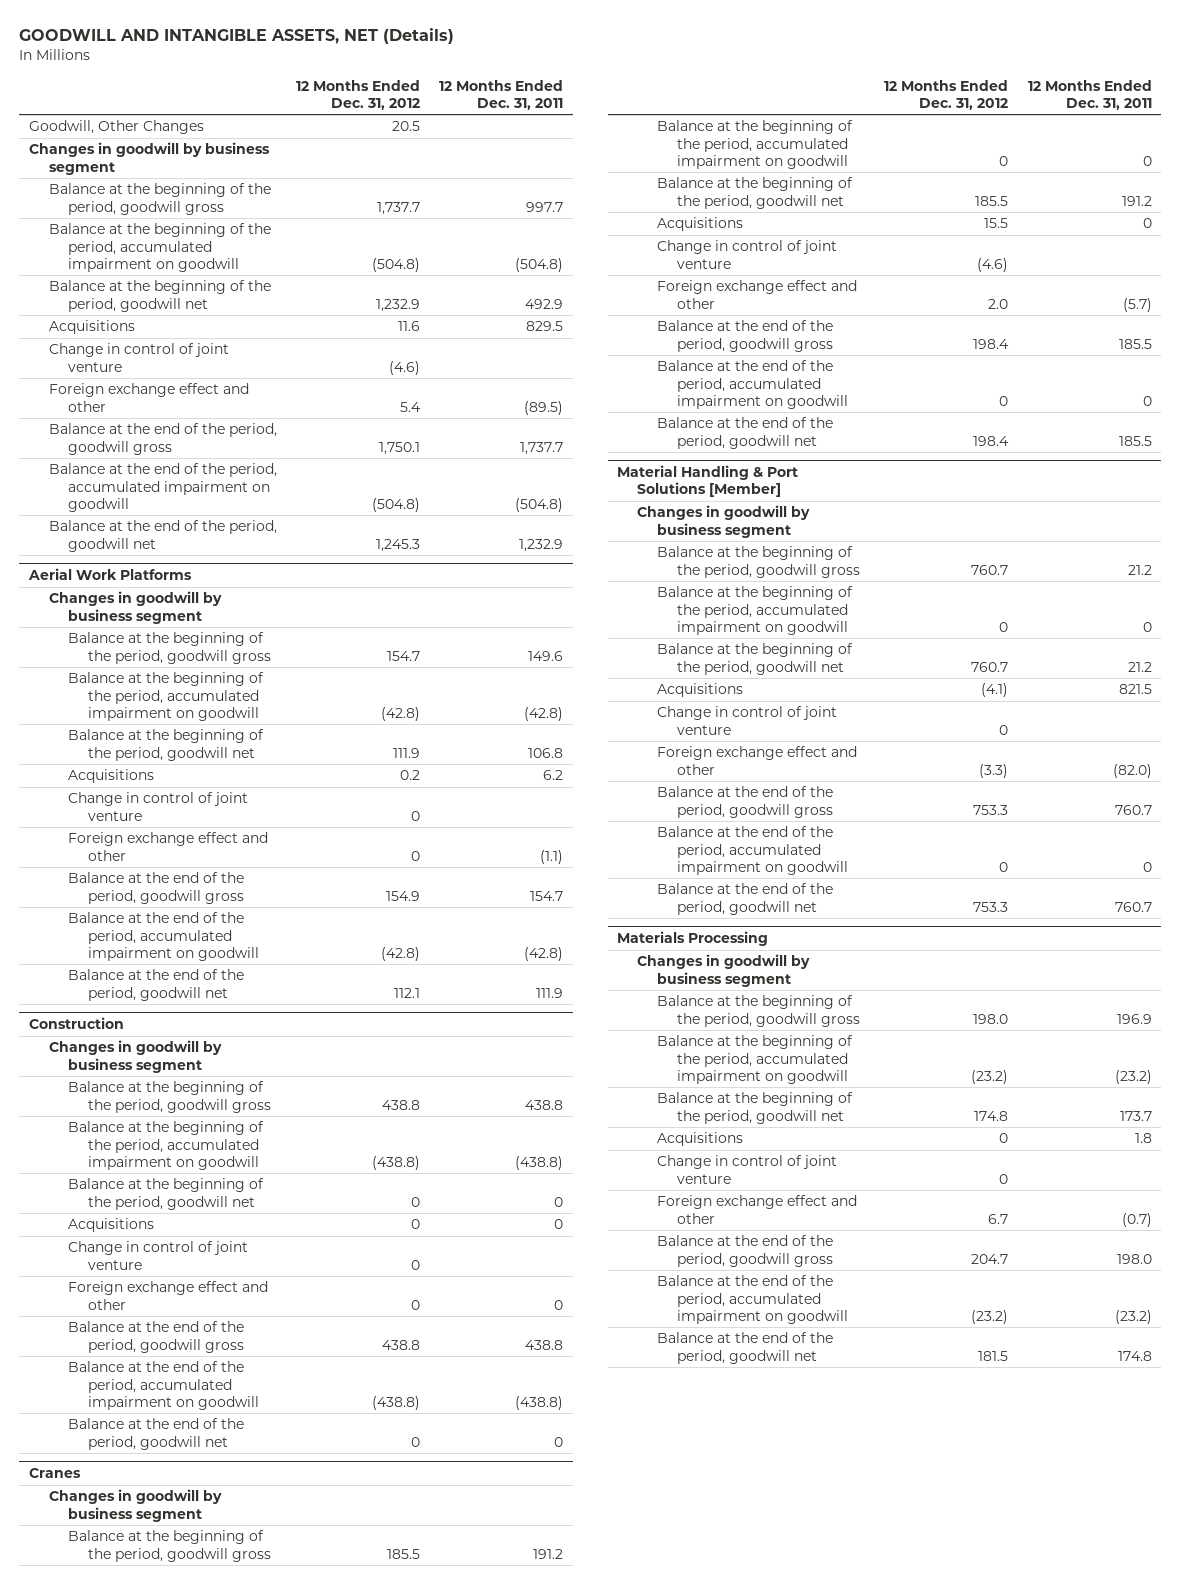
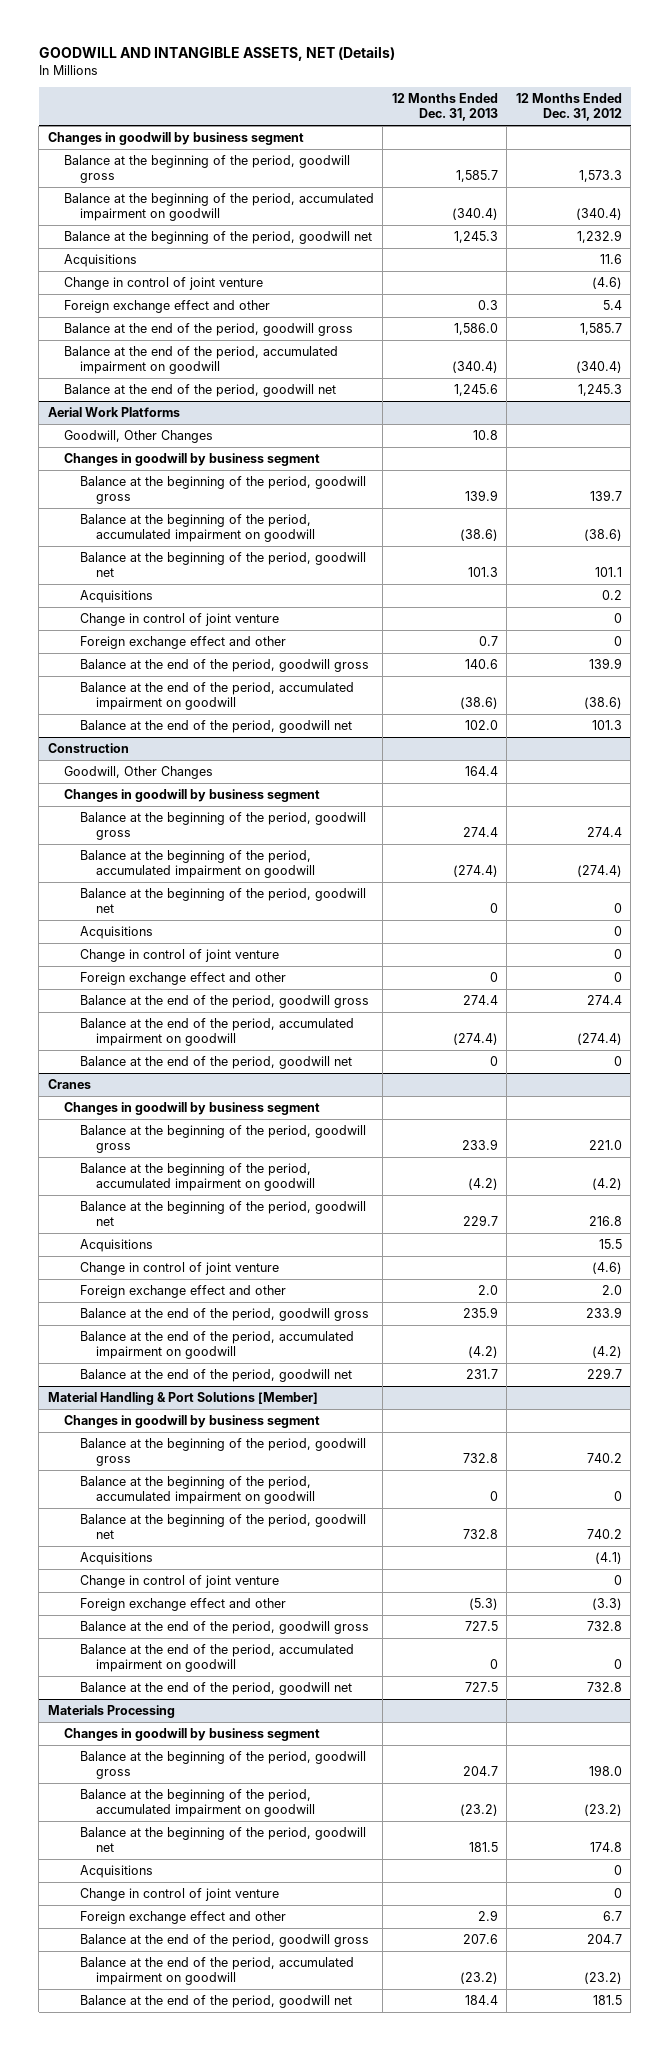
[439,79,564,110] 12 Months Ended Dec. 31, 2011 -> none
none -> [391,93,498,122] 12 Months Ended Dec. 31, 2013
[28,120,204,135] Goodwill, Other Changes -> none
[376,201,420,215] 1,737.7 -> [578,170,622,183] 1,573.3
[371,257,420,272] (504.8) -> [575,208,622,221] (340.4)
[378,441,420,455] 1,750.1 -> [579,323,622,336] 1,585.7
[371,497,420,512] (504.8) -> [575,361,622,374] (340.4)
none -> [63,430,213,444] Goodwill, Other Changes
[386,650,420,661] 154.7 -> [589,490,622,502] 139.7
[380,706,420,721] (42.8) -> [583,529,622,542] (38.6)
[392,747,420,758] 111.9 -> [594,567,622,578] 101.1
[385,890,420,901] 154.9 -> [588,658,622,670] 139.9
[380,946,420,961] (42.8) -> [583,697,622,710] (38.6)
[393,987,420,998] 112.1 -> [591,720,622,731] 101.3
none -> [63,766,213,780] Goodwill, Other Changes
[381,1099,420,1110] 438.8 -> [586,827,622,838] 274.4
[371,1155,420,1170] (438.8) -> [576,865,622,878] (274.4)
[381,1339,420,1350] 438.8 -> [586,995,622,1006] 274.4
[371,1395,420,1410] (438.8) -> [576,1033,622,1046] (274.4)
[386,1548,420,1559] 185.5 -> [588,1140,622,1151] 221.0
[999,155,1009,166] 0 -> [591,1178,622,1191] (4.2)
[975,195,1009,206] 185.5 -> [588,1216,622,1227] 216.8
[973,338,1010,349] 198.4 -> [585,1307,622,1319] 233.9
[999,395,1009,406] 0 -> [591,1346,622,1359] (4.2)
[973,435,1010,446] 198.4 -> [586,1368,622,1380] 229.7
[971,564,1009,575] 760.7 -> [586,1453,622,1464] 740.2
[971,661,1009,672] 760.7 -> [586,1529,622,1540] 740.2
[973,804,1009,815] 753.3 -> [586,1621,622,1632] 732.8
[973,901,1009,912] 753.3 -> [586,1682,622,1693] 732.8

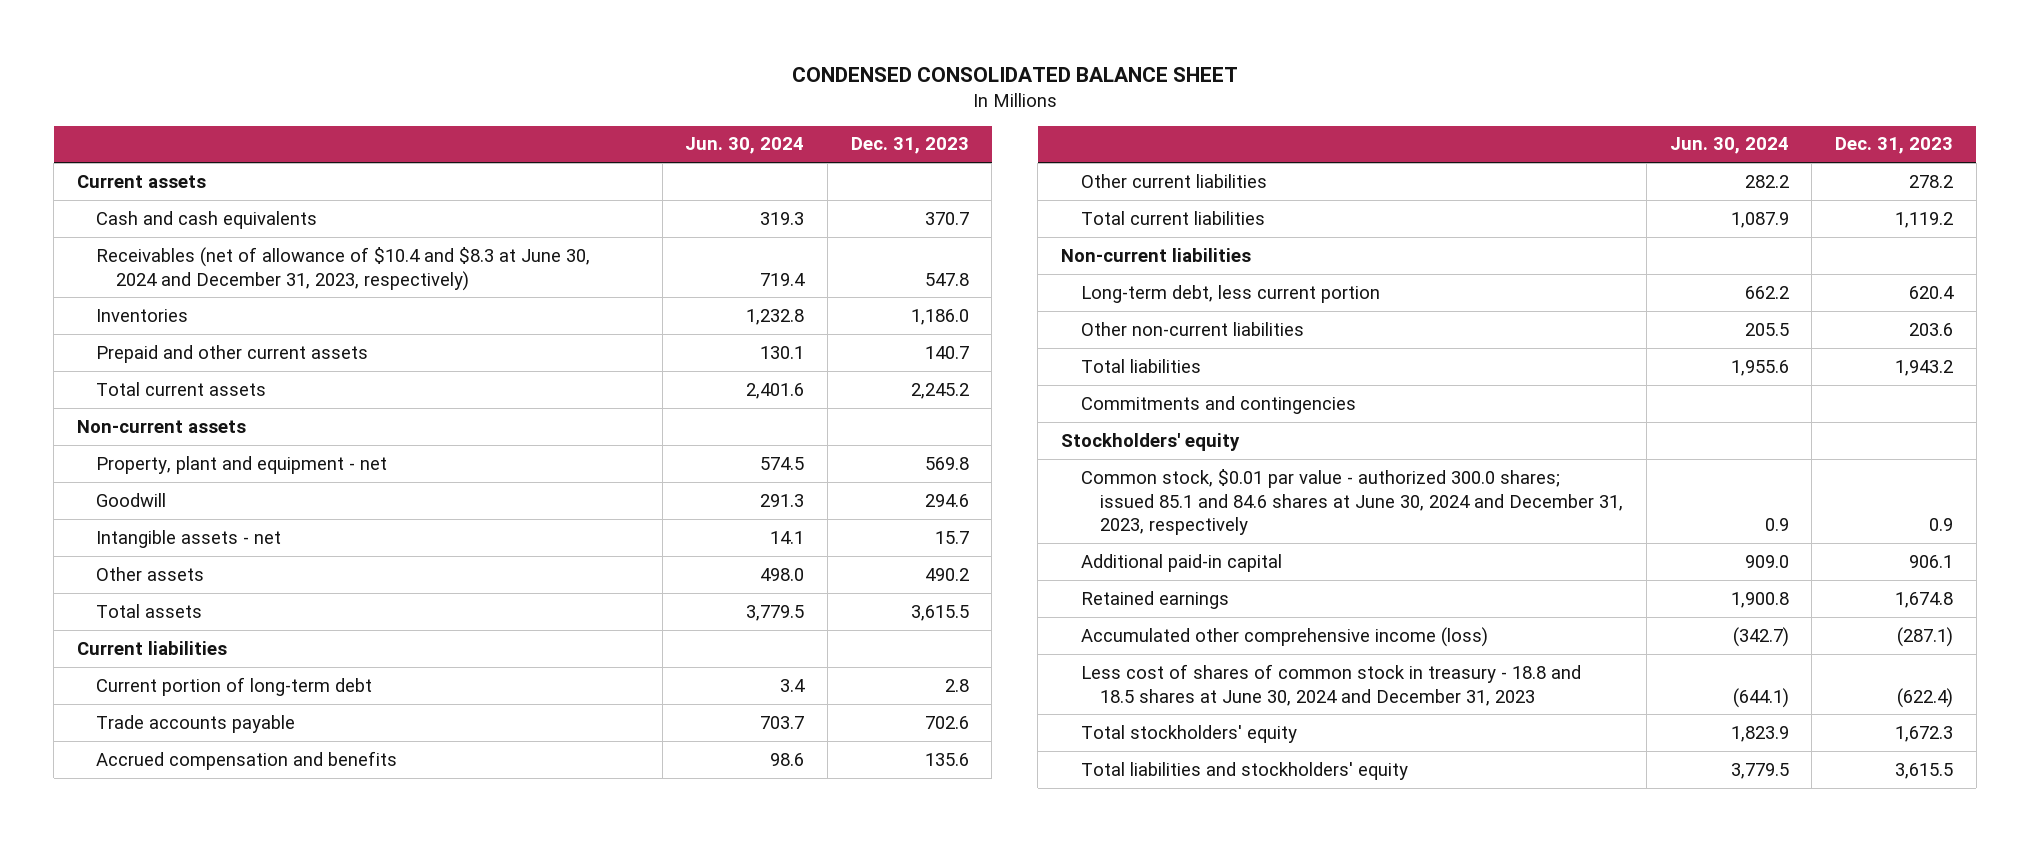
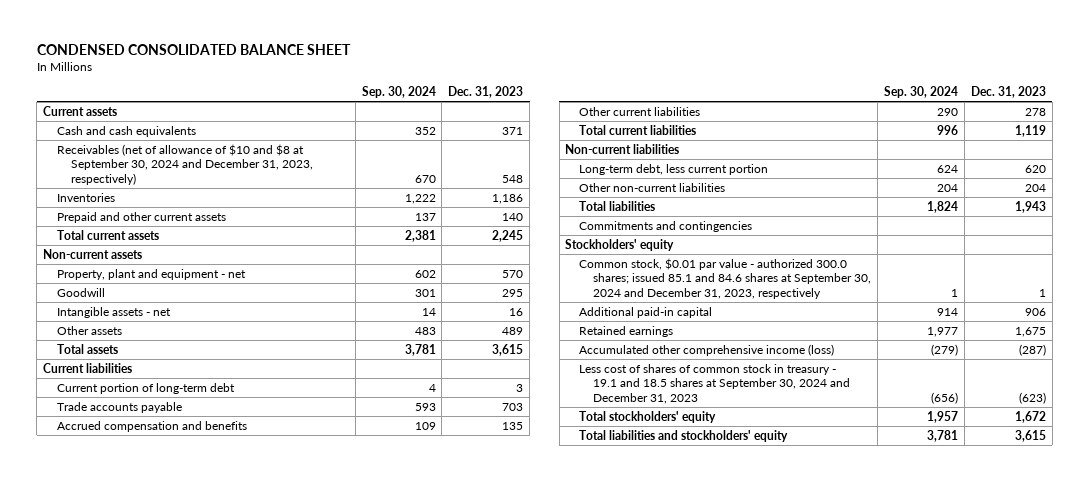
[685,137,805,155] Jun. 30, 2024 -> none
none -> [361,85,436,98] Sep. 30, 2024
[924,211,969,225] 370.7 -> [502,126,524,135] 371
[96,246,591,291] Receivables (net of allowance of $10.4 and $8.3 at June 30, 2024 and December 31, 2023, respectively) -> [56,143,313,186] Receivables (net of allowance of $10 and $8 at September 30, 2024 and December 31, 2023, respectively)
[924,272,969,286] 547.8 -> [502,175,524,184] 548
[910,308,969,325] 1,186.0 -> [492,193,524,204] 1,186
[924,345,969,359] 140.7 -> [502,212,524,221] 140
[910,382,969,399] 2,245.2 -> [492,229,524,242] 2,245
[924,456,969,470] 569.8 -> [502,269,524,278] 570
[924,493,969,507] 294.6 -> [502,288,524,297] 295
[934,530,969,544] 15.7 -> [509,307,524,316] 16
[924,567,969,581] 490.2 -> [502,326,524,335] 489
[910,604,969,621] 3,615.5 -> [492,343,524,356] 3,615
[944,678,969,692] 2.8 -> [516,383,524,392] 3
[924,715,969,729] 702.6 -> [502,402,524,411] 703
[924,752,969,766] 135.6 -> [502,421,524,430] 135
[1908,174,1953,188] 278.2 -> [1024,107,1046,116] 278
[1894,211,1953,228] 1,119.2 -> [1014,124,1046,137] 1,119
[1908,285,1954,299] 620.4 -> [1024,164,1046,173] 620
[1908,322,1953,336] 203.6 -> [1024,183,1046,192] 204
[1894,359,1953,376] 1,943.2 -> [1014,200,1046,213] 1,943
[1080,468,1624,536] Common stock, $0.01 par value - authorized 300.0 shares; issued 85.1 and 84.6 shares at June 30, 2024 and December 31, 2023, respectively -> [579,257,872,300] Common stock, $0.01 par value - authorized 300.0 shares; issued 85.1 and 84.6 shares at September 30, 2024 and December 31, 2023, respectively
[1928,518,1953,532] 0.9 -> [1038,289,1046,298] 1
[1908,554,1953,568] 906.1 -> [1024,307,1046,316] 906
[1894,591,1953,608] 1,674.8 -> [1014,326,1046,337] 1,675
[1896,626,1953,647] (287.1) -> [1018,343,1046,356] (287)
[1080,663,1581,706] Less cost of shares of common stock in treasury - 18.8 and 18.5 shares at June 30, 2024 and December 31, 2023 -> [579,363,851,405] Less cost of shares of common stock in treasury - 19.1 and 18.5 shares at September 30, 2024 and December 31, 2023
[1896,687,1953,708] (622.4) -> [1018,392,1046,405] (623)
[1894,725,1953,742] 1,672.3 -> [1014,410,1046,423] 1,672
[1894,762,1953,779] 3,615.5 -> [1014,429,1046,442] 3,615

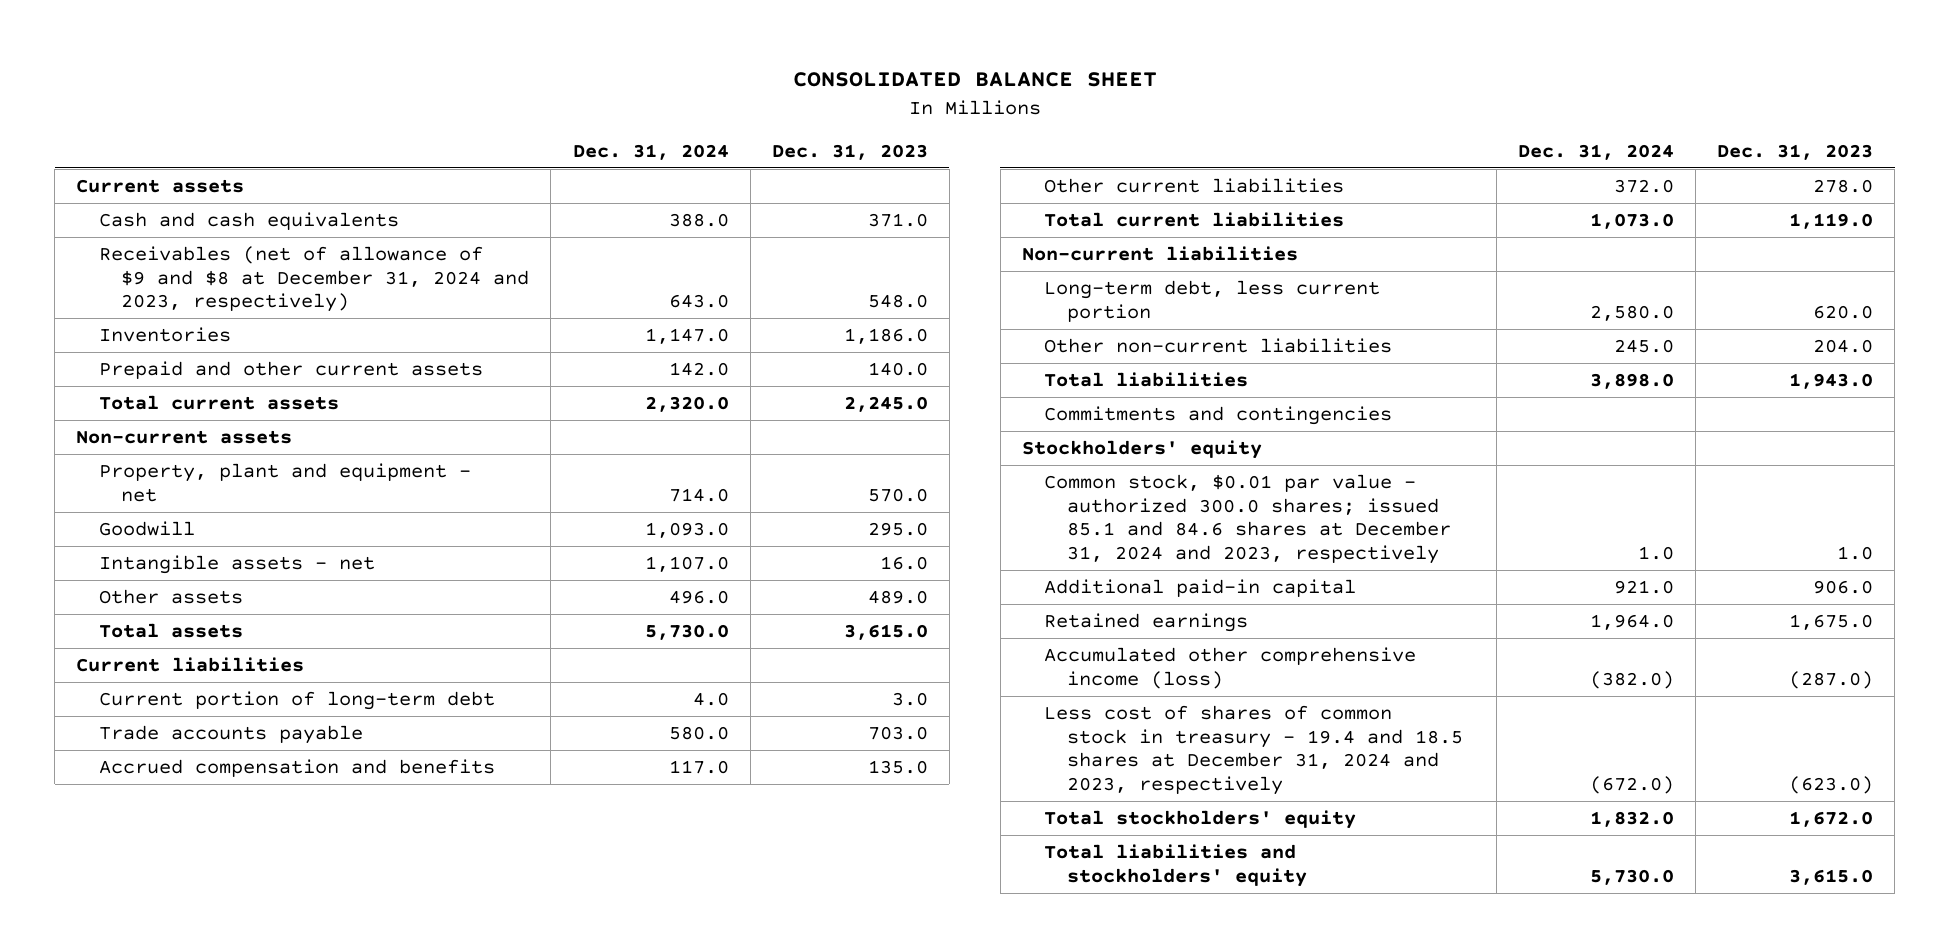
[36,43,351,55] CONDENSED CONSOLIDATED BALANCE SHEET -> [792,72,1157,88] CONSOLIDATED BALANCE SHEET
[361,85,436,98] Sep. 30, 2024 -> none
none -> [572,143,729,160] Dec. 31, 2024
[502,126,524,135] 371 -> [867,212,928,227] 371.0
[56,143,313,186] Receivables (net of allowance of $10 and $8 at September 30, 2024 and December 31, 2023, respectively) -> [98,245,530,313] Receivables (net of allowance of $9 and $8 at December 31, 2024 and 2023, respectively)
[502,175,524,184] 548 -> [867,294,928,309] 548.0
[492,193,524,204] 1,186 -> [843,327,928,344] 1,186.0
[502,212,524,221] 140 -> [867,361,928,376] 140.0
[492,229,524,242] 2,245 -> [843,395,928,412] 2,245.0
[502,269,524,278] 570 -> [867,487,928,502] 570.0
[502,288,524,297] 295 -> [867,521,928,536] 295.0
[509,307,524,316] 16 -> [879,555,928,570] 16.0
[502,326,524,335] 489 -> [867,589,928,604] 489.0
[492,343,524,356] 3,615 -> [843,623,928,640] 3,615.0
[516,383,524,392] 3 -> [891,691,928,706] 3.0
[502,402,524,411] 703 -> [867,725,928,740] 703.0
[502,421,524,430] 135 -> [867,759,928,774] 135.0
[1024,107,1046,116] 278 -> [1813,178,1874,193] 278.0
[1014,124,1046,137] 1,119 -> [1789,212,1874,229] 1,119.0
[1024,164,1046,173] 620 -> [1813,304,1874,319] 620.0
[1024,183,1046,192] 204 -> [1813,338,1874,353] 204.0
[1014,200,1046,213] 1,943 -> [1789,372,1874,389] 1,943.0
[579,257,872,300] Common stock, $0.01 par value - authorized 300.0 shares; issued 85.1 and 84.6 shares at September 30, 2024 and December 31, 2023, respectively -> [1044,473,1451,565] Common stock, $0.01 par value - authorized 300.0 shares; issued 85.1 and 84.6 shares at December 31, 2024 and 2023, respectively
[1038,289,1046,298] 1 -> [1837,546,1874,561] 1.0
[1024,307,1046,316] 906 -> [1813,579,1874,594] 906.0
[1014,326,1046,337] 1,675 -> [1789,613,1874,630] 1,675.0
[1018,343,1046,356] (287) -> [1789,670,1874,689] (287.0)
[579,363,851,405] Less cost of shares of common stock in treasury - 19.1 and 18.5 shares at September 30, 2024 and December 31, 2023 -> [1044,704,1463,796] Less cost of shares of common stock in treasury - 19.4 and 18.5 shares at December 31, 2024 and 2023, respectively
[1018,392,1046,405] (623) -> [1789,776,1874,795] (623.0)
[1014,410,1046,423] 1,672 -> [1789,810,1874,827] 1,672.0
[1014,429,1046,442] 3,615 -> [1789,868,1874,885] 3,615.0

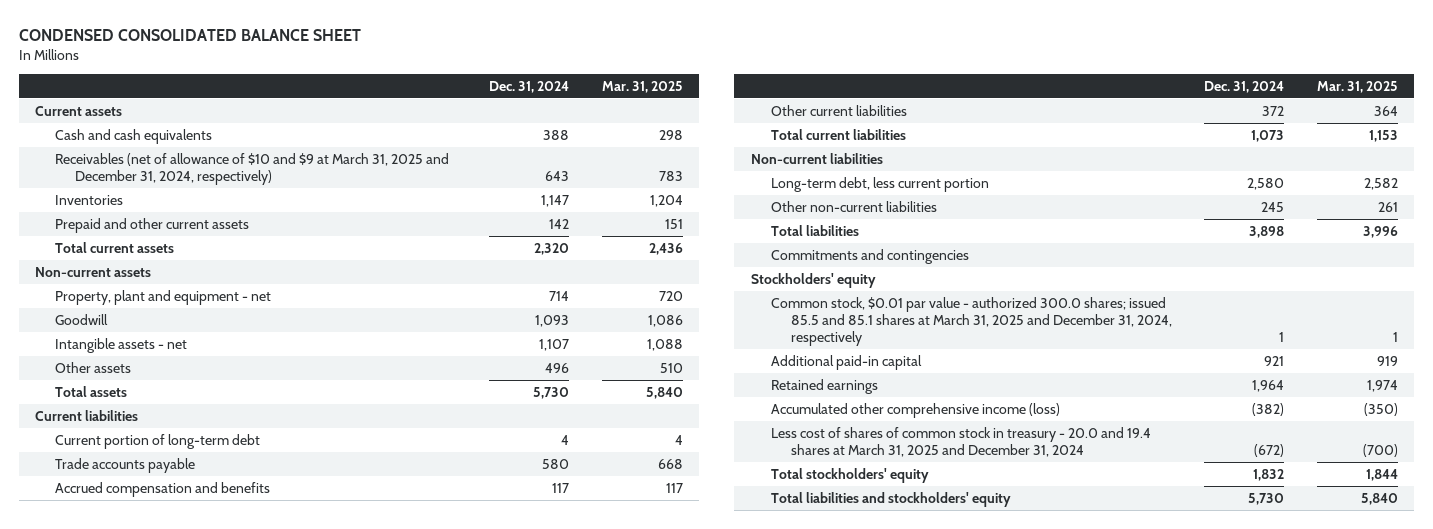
[792,72,1157,88] CONSOLIDATED BALANCE SHEET -> [18,28,361,41] CONDENSED CONSOLIDATED BALANCE SHEET
[771,143,928,160] Dec. 31, 2023 -> none
none -> [601,80,683,93] Mar. 31, 2025
[668,212,729,227] 388.0 -> [543,130,570,141] 388
[98,245,530,313] Receivables (net of allowance of $9 and $8 at December 31, 2024 and 2023, respectively) -> [55,153,450,186] Receivables (net of allowance of $10 and $9 at March 31, 2025 and December 31, 2024, respectively)
[668,294,729,309] 643.0 -> [545,171,570,182] 643
[644,327,729,344] 1,147.0 -> [541,195,570,208] 1,147
[668,361,729,376] 142.0 -> [549,219,570,230] 142
[644,395,729,412] 2,320.0 -> [534,243,570,256] 2,320
[668,487,729,502] 714.0 -> [549,291,570,302] 714
[644,521,729,538] 1,093.0 -> [535,315,570,328] 1,093
[644,555,729,572] 1,107.0 -> [539,339,570,352] 1,107
[668,589,729,604] 496.0 -> [545,363,570,374] 496
[644,623,729,640] 5,730.0 -> [533,387,570,400] 5,730
[692,691,729,706] 4.0 -> [561,435,570,446] 4
[668,725,729,740] 580.0 -> [542,459,570,470] 580
[668,759,729,774] 117.0 -> [552,483,570,494] 117
[1613,178,1674,193] 372.0 -> [1262,106,1285,117] 372
[1589,212,1674,229] 1,073.0 -> [1251,130,1285,143] 1,073
[1589,304,1674,321] 2,580.0 -> [1247,178,1285,191] 2,580
[1613,338,1674,353] 245.0 -> [1261,202,1285,213] 245
[1589,372,1674,389] 3,898.0 -> [1249,226,1285,239] 3,898
[1044,473,1451,565] Common stock, $0.01 par value - authorized 300.0 shares; issued 85.1 and 84.6 shares at December 31, 2024 and 2023, respectively -> [770,297,1172,347] Common stock, $0.01 par value - authorized 300.0 shares; issued 85.5 and 85.1 shares at March 31, 2025 and December 31, 2024, respectively
[1637,546,1674,561] 1.0 -> [1279,332,1285,343] 1
[1613,579,1674,594] 921.0 -> [1264,356,1285,367] 921
[1589,613,1674,630] 1,964.0 -> [1252,380,1285,393] 1,964
[1589,670,1674,689] (382.0) -> [1252,403,1285,417] (382)
[1044,704,1463,796] Less cost of shares of common stock in treasury - 19.4 and 18.5 shares at December 31, 2024 and 2023, respectively -> [770,427,1151,458] Less cost of shares of common stock in treasury - 20.0 and 19.4 shares at March 31, 2025 and December 31, 2024
[1589,776,1674,795] (672.0) -> [1254,444,1285,458] (672)
[1589,810,1674,827] 1,832.0 -> [1253,469,1285,482] 1,832
[1589,868,1674,885] 5,730.0 -> [1248,493,1285,506] 5,730

